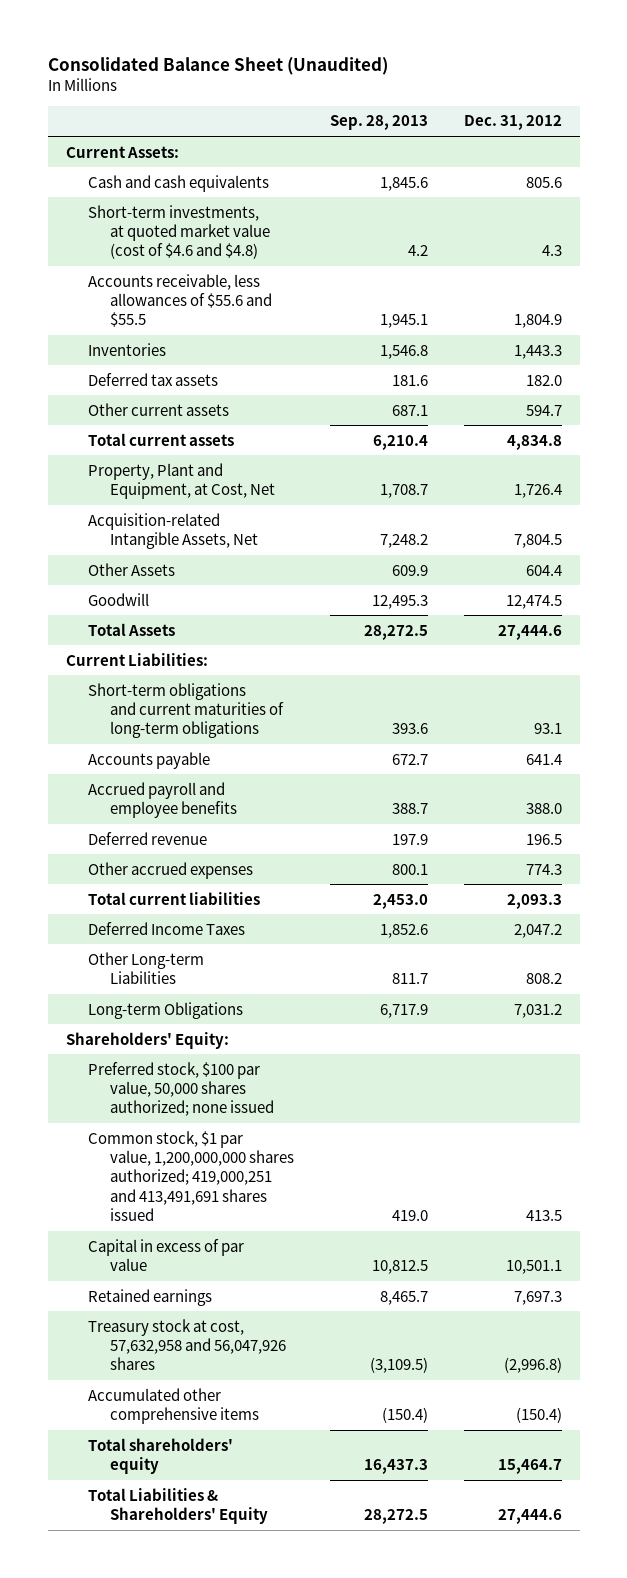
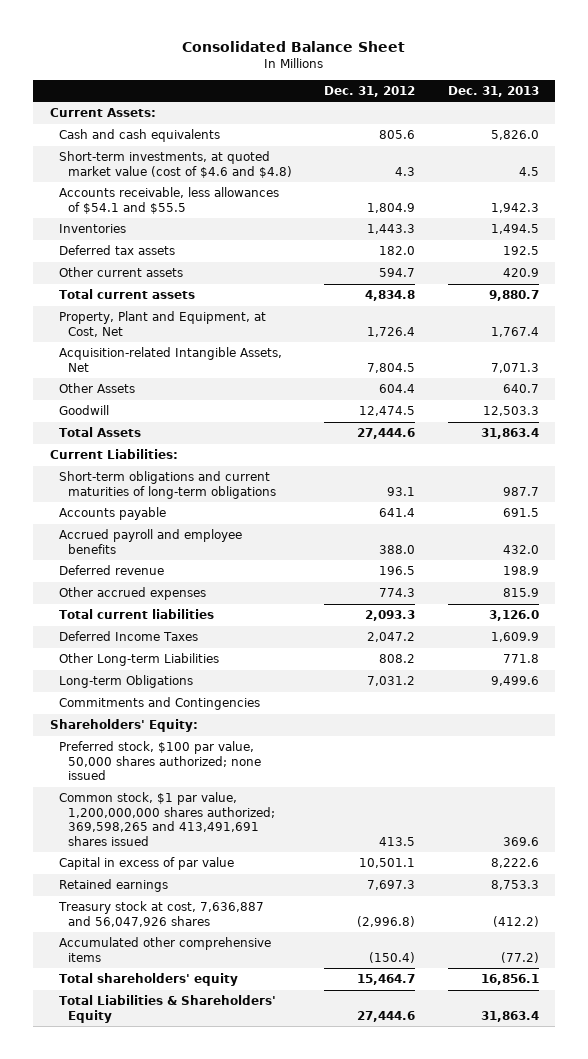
[47,56,388,75] Consolidated Balance Sheet (Unaudited) -> [182,40,406,52] Consolidated Balance Sheet
[329,115,428,131] Sep. 28, 2013 -> none
none -> [447,85,539,97] Dec. 31, 2013
[87,273,272,328] Accounts receivable, less allowances of $55.6 and $55.5 -> [58,187,279,214] Accounts receivable, less allowances of $54.1 and $55.5
none -> [58,697,260,711] Commitments and Contingencies
[87,1130,294,1221] Common stock, $1 par value, 1,200,000,000 shares authorized; 419,000,251 and 413,491,691 shares issued -> [58,792,275,846] Common stock, $1 par value, 1,200,000,000 shares authorized; 369,598,265 and 413,491,691 shares issued
[87,1318,286,1371] Treasury stock at cost, 57,632,958 and 56,047,926 shares -> [57,901,264,927] Treasury stock at cost, 7,636,887 and 56,047,926 shares

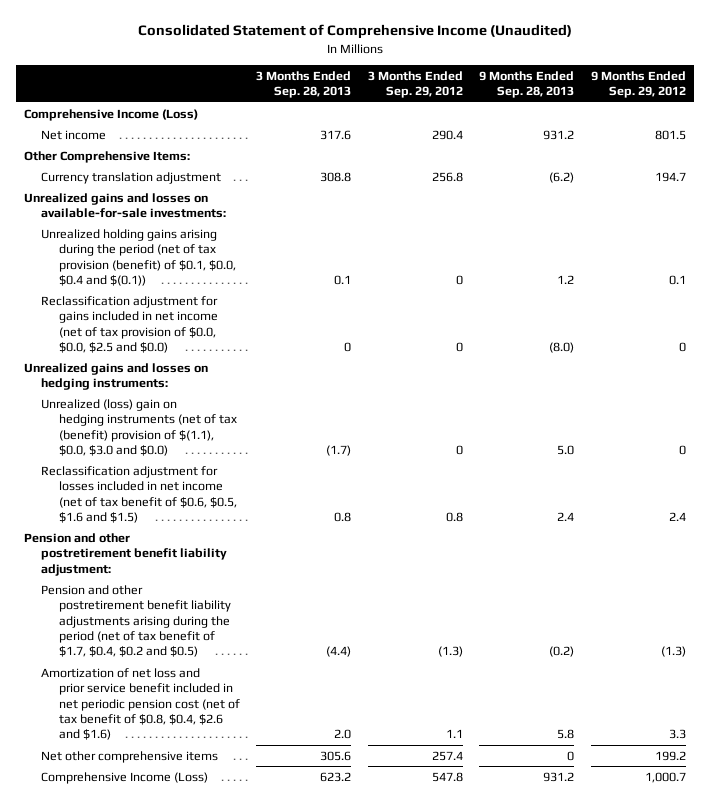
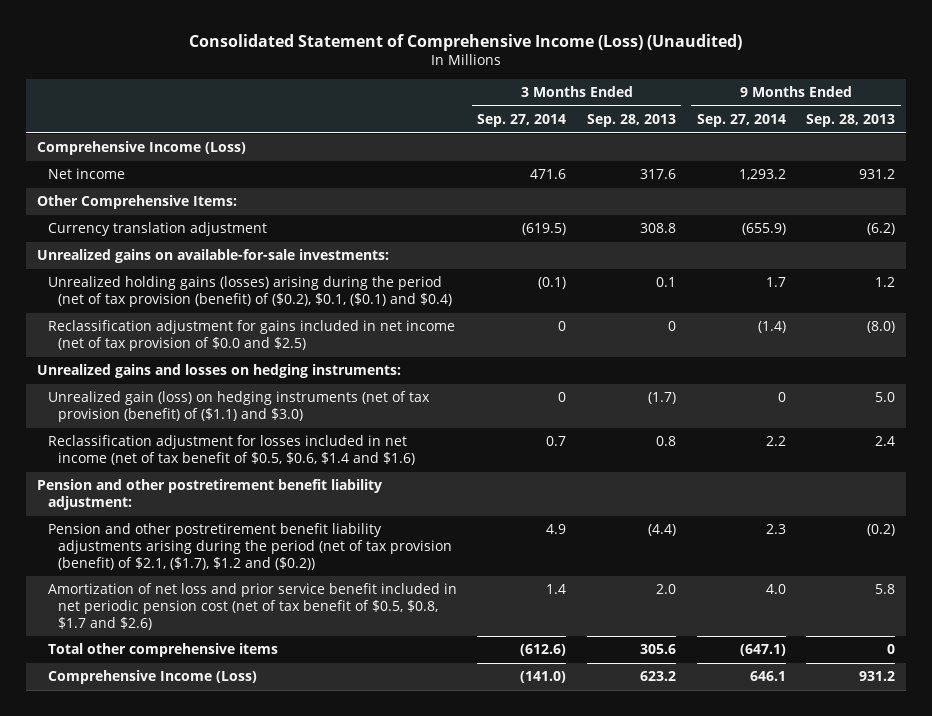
[137,24,572,40] Consolidated Statement of Comprehensive Income (Unaudited) -> [189,34,743,52] Consolidated Statement of Comprehensive Income (Loss) (Unaudited)
[367,70,463,99] 3 Months Ended Sep. 29, 2012 -> none
[590,70,686,99] 9 Months Ended Sep. 29, 2012 -> none
none -> [477,114,567,128] Sep. 27, 2014
none -> [696,114,786,128] Sep. 27, 2014
[23,192,227,219] Unrealized gains and losses on available-for-sale investments: -> [36,249,389,264] Unrealized gains on available-for-sale investments:
[41,228,236,286] Unrealized holding gains arising during the period (net of tax provision (benefit) of $0.1, $0.0, $0.4 and $(0.1)) -> [47,276,453,307] Unrealized holding gains (losses) arising during the period (net of tax provision (benefit) of ($0.2), $0.1, ($0.1) and $0.4)
[41,295,219,353] Reclassification adjustment for gains included in net income (net of tax provision of $0.0, $0.0, $2.5 and $0.0) -> [47,320,455,351] Reclassification adjustment for gains included in net income (net of tax provision of $0.0 and $2.5)
[41,398,237,456] Unrealized (loss) gain on hedging instruments (net of tax (benefit) provision of $(1.1), $0.0, $3.0 and $0.0) -> [47,391,430,422] Unrealized gain (loss) on hedging instruments (net of tax provision (benefit) of ($1.1) and $3.0)
[41,465,237,523] Reclassification adjustment for losses included in net income (net of tax benefit of $0.6, $0.5, $1.6 and $1.5) -> [47,435,416,465] Reclassification adjustment for losses included in net income (net of tax benefit of $0.5, $0.6, $1.4 and $1.6)
[41,584,231,658] Pension and other postretirement benefit liability adjustments arising during the period (net of tax benefit of $1.7, $0.4, $0.2 and $0.5) -> [47,523,453,570] Pension and other postretirement benefit liability adjustments arising during the period (net of tax provision (benefit) of $2.1, ($1.7), $1.2 and ($0.2))
[41,667,240,741] Amortization of net loss and prior service benefit included in net periodic pension cost (net of tax benefit of $0.8, $0.4, $2.6 and $1.6) -> [47,583,457,630] Amortization of net loss and prior service benefit included in net periodic pension cost (net of tax benefit of $0.5, $0.8, $1.7 and $2.6)
[41,750,219,763] Net other comprehensive items -> [47,643,278,658] Total other comprehensive items

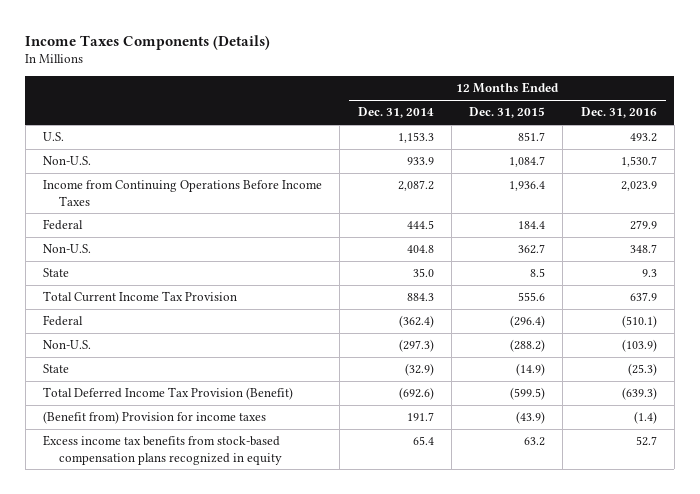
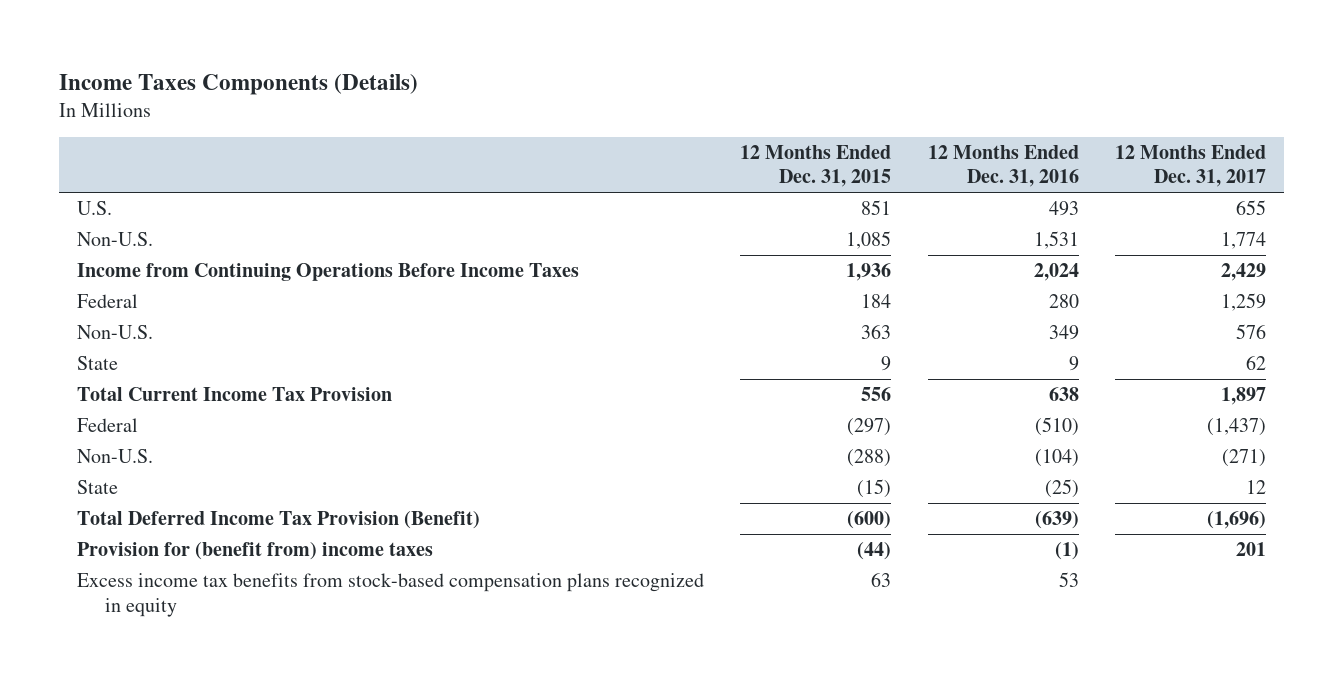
[357,107,434,119] Dec. 31, 2014 -> none
none -> [1115,144,1267,188] 12 Months Ended Dec. 31, 2017
[518,132,546,142] 851.7 -> [861,199,892,215] 851
[629,133,657,143] 493.2 -> [1048,200,1079,216] 493
[509,156,546,168] 1,084.7 -> [846,230,892,249] 1,085
[620,156,657,168] 1,530.7 -> [1033,230,1079,249] 1,531
[509,181,546,192] 1,936.4 -> [846,262,892,281] 1,936
[620,181,657,192] 2,023.9 -> [1033,262,1079,281] 2,024
[518,221,546,230] 184.4 -> [861,293,892,308] 184
[629,220,657,231] 279.9 -> [1048,293,1079,308] 280
[518,244,546,255] 362.7 -> [861,323,892,339] 363
[629,244,657,254] 348.7 -> [1048,324,1079,340] 349
[530,268,546,278] 8.5 -> [881,355,892,371] 9
[641,269,657,278] 9.3 -> [1068,355,1079,371] 9
[518,292,546,302] 555.6 -> [861,386,892,401] 556
[629,292,657,302] 637.9 -> [1048,386,1079,401] 638
[510,315,546,329] (296.4) -> [847,417,892,436] (297)
[621,315,657,329] (510.1) -> [1034,416,1079,436] (510)
[510,339,546,353] (288.2) -> [847,448,892,467] (288)
[621,339,657,353] (103.9) -> [1034,448,1079,467] (104)
[516,363,546,377] (14.9) -> [857,478,892,498] (15)
[627,363,657,377] (25.3) -> [1044,478,1079,498] (25)
[510,387,546,401] (599.5) -> [847,510,892,529] (600)
[621,387,657,401] (639.3) -> [1034,510,1079,529] (639)
[43,411,267,425] (Benefit from) Provision for income taxes -> [77,541,434,560] Provision for (benefit from) income taxes
[516,411,546,425] (43.9) -> [857,541,892,560] (44)
[633,411,657,425] (1.4) -> [1054,541,1079,560] (1)
[524,437,546,447] 63.2 -> [871,571,892,587] 63
[635,436,657,447] 52.7 -> [1058,571,1079,587] 53

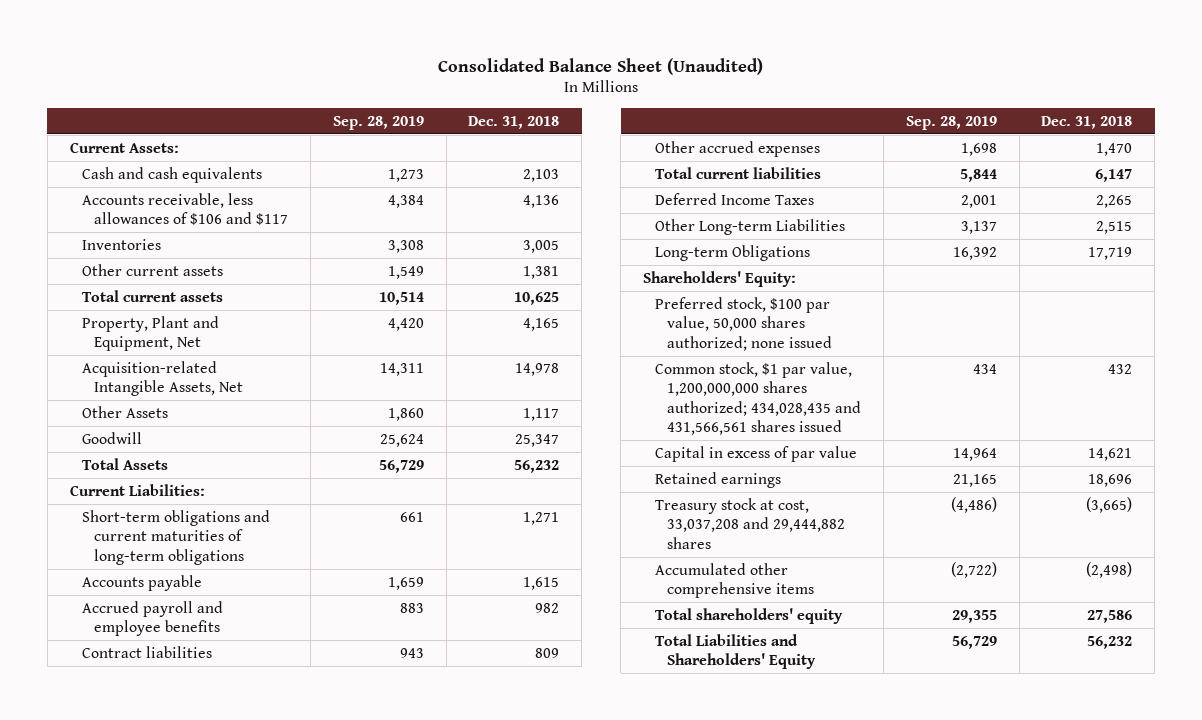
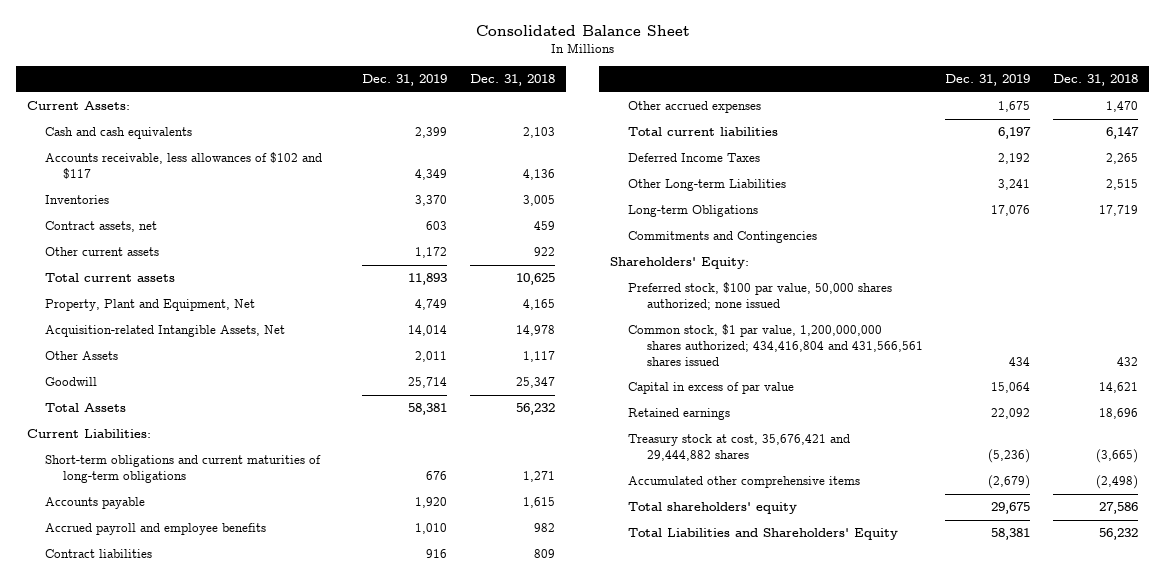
[438,57,764,75] Consolidated Balance Sheet (Unaudited) -> [475,24,690,36] Consolidated Balance Sheet
[332,115,424,130] Sep. 28, 2019 -> none
none -> [362,74,448,87] Dec. 31, 2019
[82,192,289,226] Accounts receivable, less allowances of $106 and $117 -> [45,152,323,180] Accounts receivable, less allowances of $102 and $117
none -> [45,221,158,233] Contract assets, net
[523,265,560,279] 1,381 -> [534,247,556,257] 922
none -> [628,231,818,244] Commitments and Contingencies
[655,361,862,435] Common stock, $1 par value, 1,200,000,000 shares authorized; 434,028,435 and 431,566,561 shares issued -> [628,324,923,366] Common stock, $1 par value, 1,200,000,000 shares authorized; 434,416,804 and 431,566,561 shares issued
[655,497,846,549] Treasury stock at cost, 33,037,208 and 29,444,882 shares -> [628,434,851,462] Treasury stock at cost, 35,676,421 and 29,444,882 shares

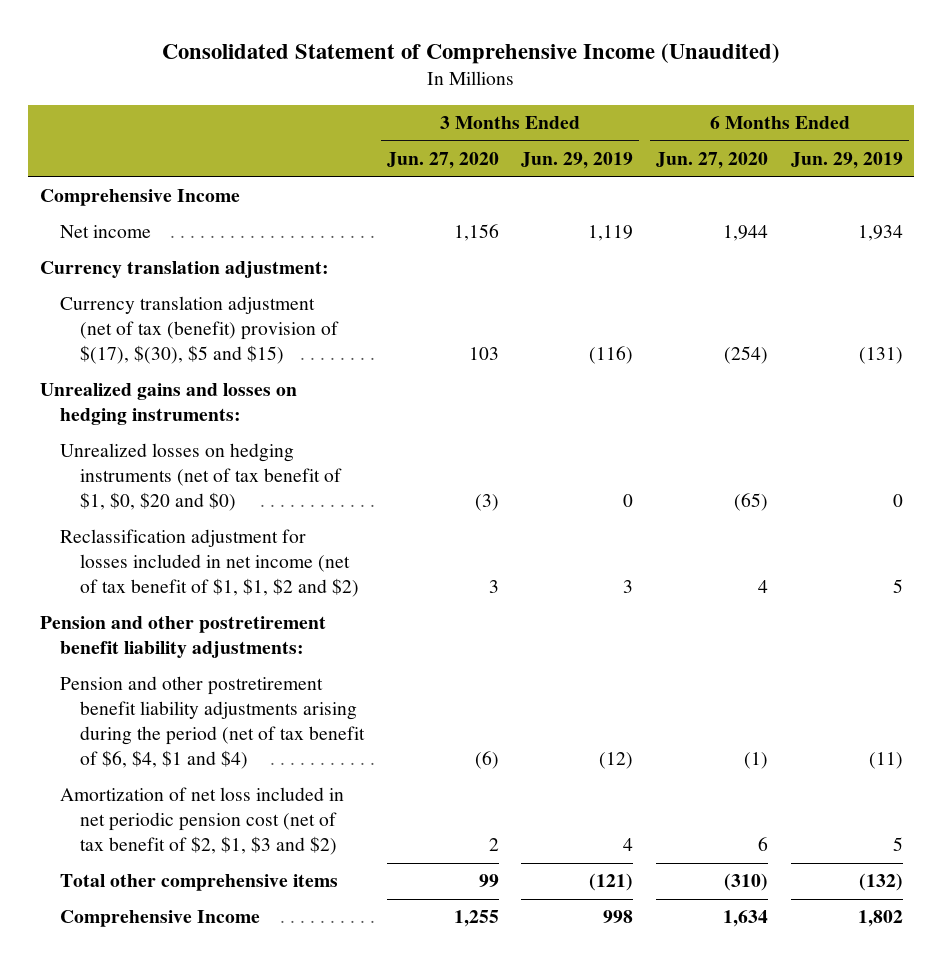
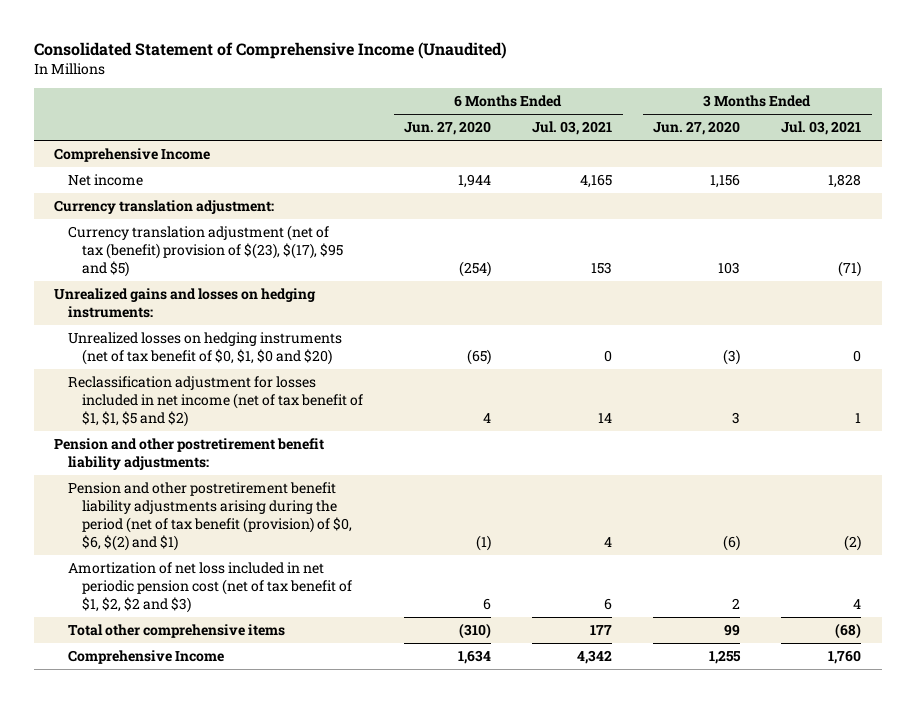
[521,151,634,169] Jun. 29, 2019 -> none
[790,151,903,169] Jun. 29, 2019 -> none
none -> [532,121,613,136] Jul. 03, 2021
none -> [781,121,862,136] Jul. 03, 2021
[59,296,339,365] Currency translation adjustment (net of tax (benefit) provision of $(17), $(30), $5 and $15) -> [68,224,344,277] Currency translation adjustment (net of tax (benefit) provision of $(23), $(17), $95 and $5)
[59,443,342,512] Unrealized losses on hedging instruments (net of tax benefit of $1, $0, $20 and $0) -> [68,331,343,365] Unrealized losses on hedging instruments (net of tax benefit of $0, $1, $0 and $20)
[59,529,359,598] Reclassification adjustment for losses included in net income (net of tax benefit of $1, $1, $2 and $2) -> [68,375,364,427] Reclassification adjustment for losses included in net income (net of tax benefit of $1, $1, $5 and $2)
[59,676,365,770] Pension and other postretirement benefit liability adjustments arising during the period (net of tax benefit of $6, $4, $1 and $4) -> [68,481,353,551] Pension and other postretirement benefit liability adjustments arising during the period (net of tax benefit (provision) of $0, $6, $(2) and $1)
[59,787,344,856] Amortization of net loss included in net periodic pension cost (net of tax benefit of $2, $1, $3 and $2) -> [68,561,353,613] Amortization of net loss included in net periodic pension cost (net of tax benefit of $1, $2, $2 and $3)

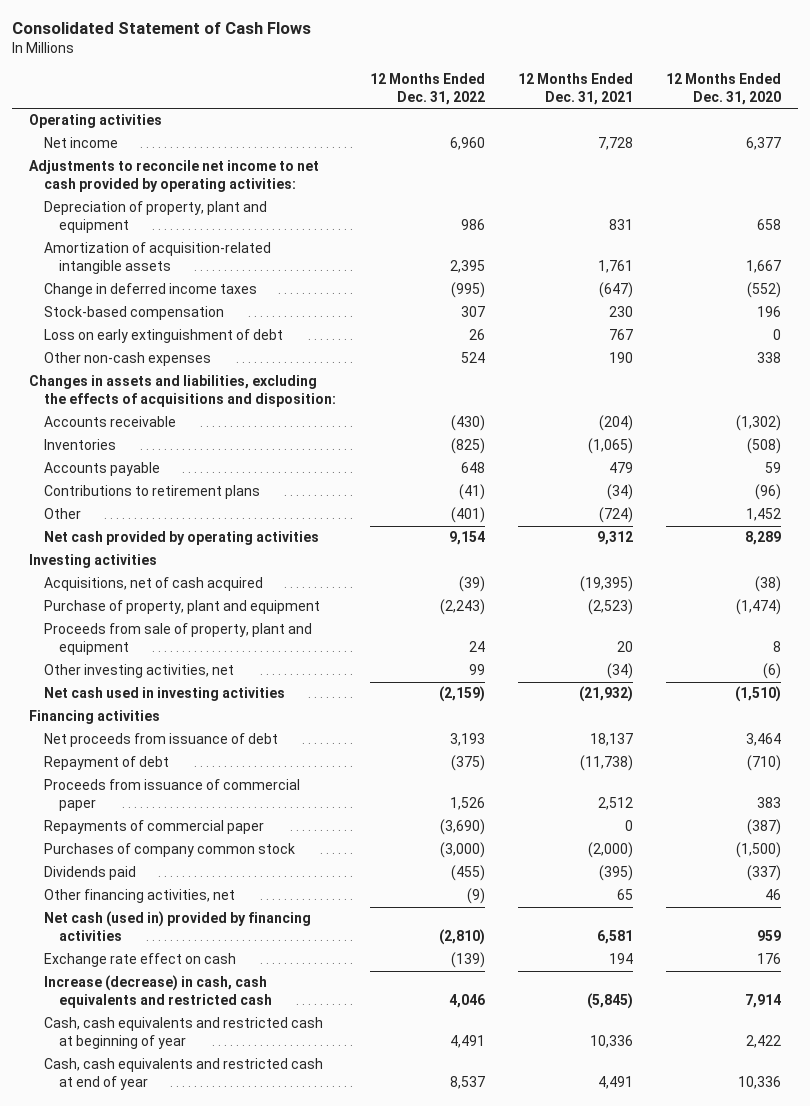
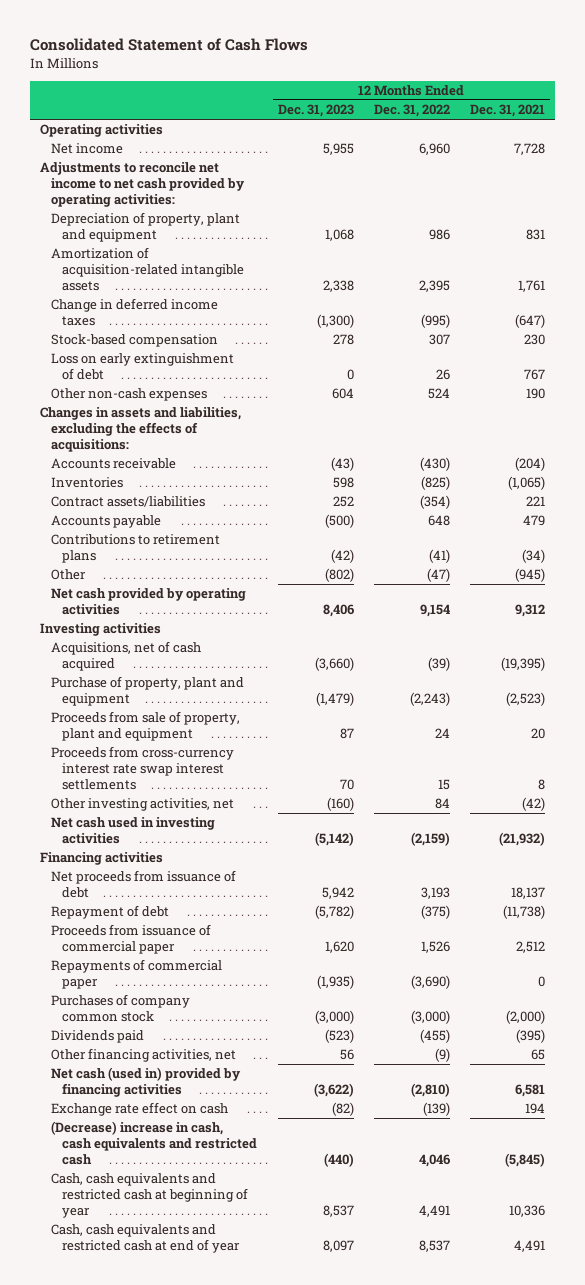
[666,73,782,105] 12 Months Ended Dec. 31, 2020 -> none
none -> [277,104,354,118] Dec. 31, 2023
[28,375,337,408] Changes in assets and liabilities, excluding the effects of acquisitions and disposition: -> [40,407,242,452] Changes in assets and liabilities, excluding the effects of acquisitions:
none -> [51,496,206,508] Contract assets/liabilities
[450,507,485,524] (401) -> [426,568,450,583] (47)
[598,507,633,524] (724) -> [514,568,545,583] (945)
none -> [51,746,235,790] Proceeds from cross-currency interest rate swap interest settlements
[468,664,485,676] 99 -> [434,798,450,810] 84
[606,663,633,680] (34) -> [521,797,545,812] (42)
[44,975,273,1009] Increase (decrease) in cash, cash equivalents and restricted cash -> [51,1121,258,1165] (Decrease) increase in cash, cash equivalents and restricted cash

